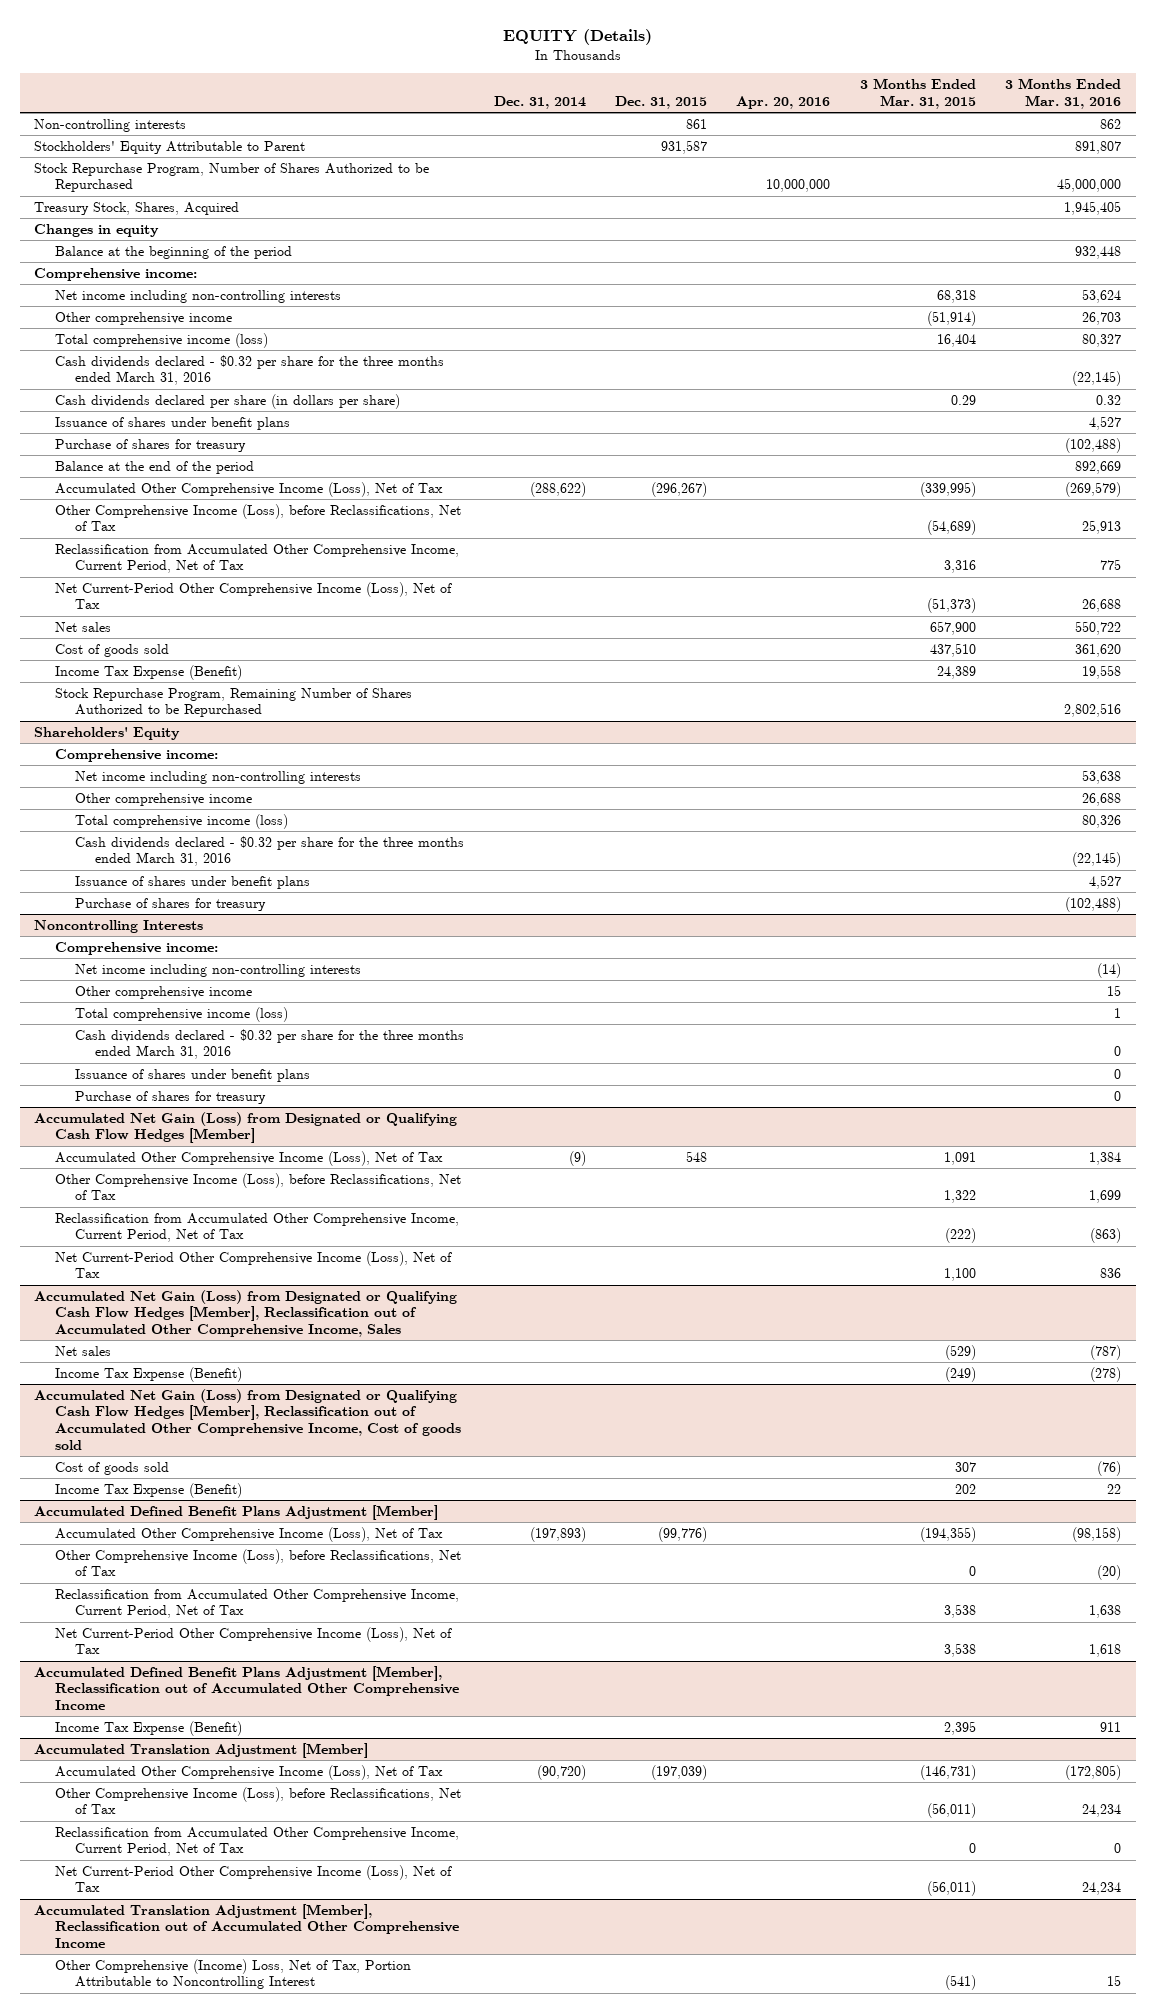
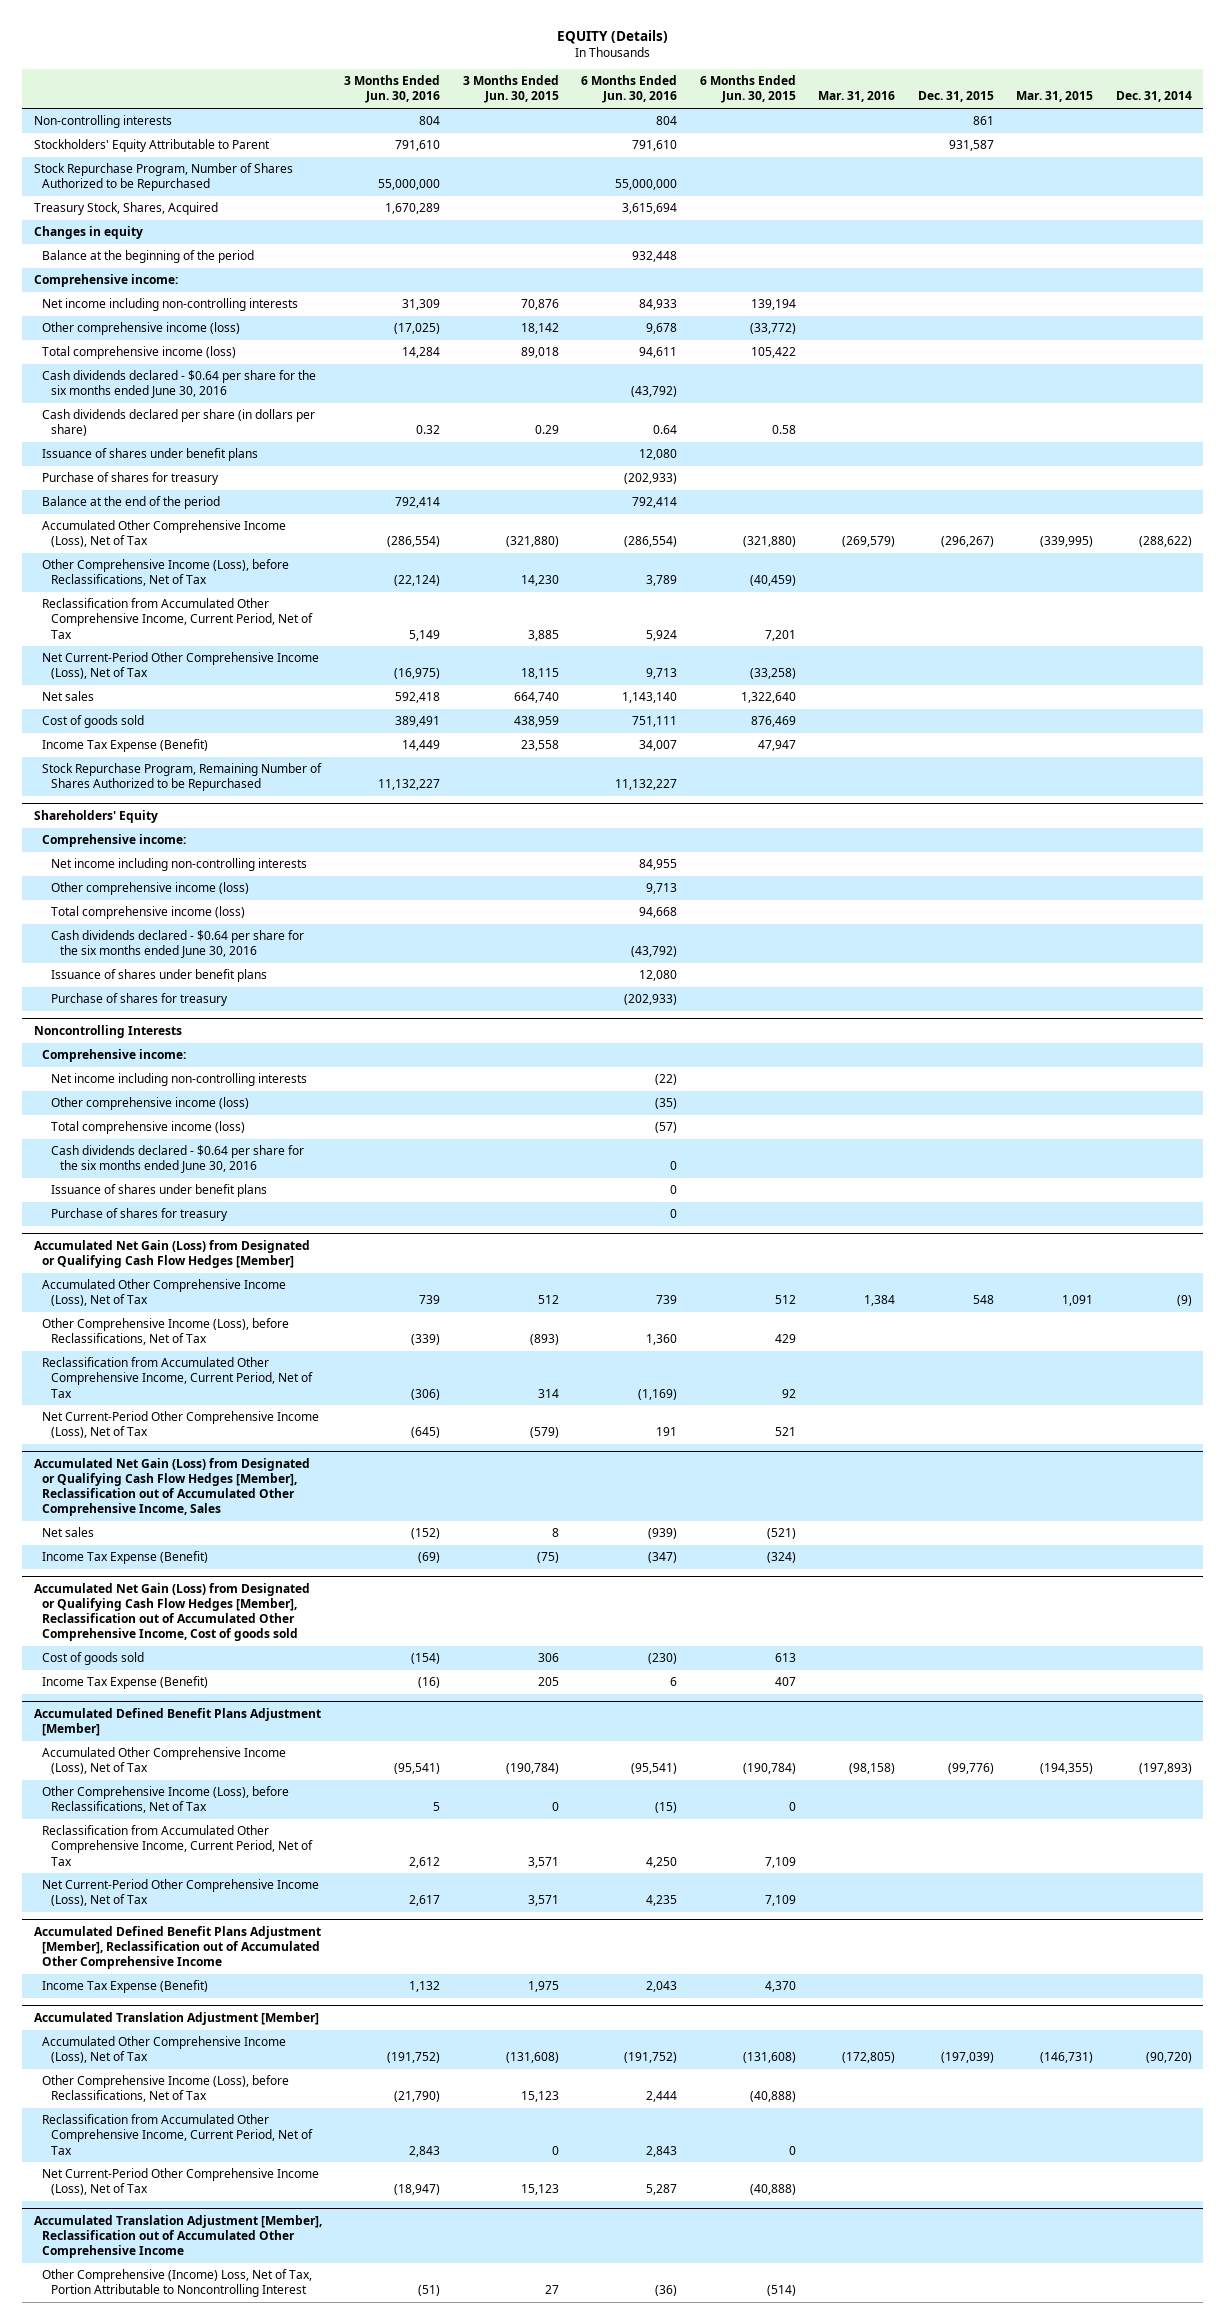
[736,95,831,109] Apr. 20, 2016 -> none
[859,78,976,109] 3 Months Ended Mar. 31, 2015 -> none
[1005,78,1122,109] 3 Months Ended Mar. 31, 2016 -> none
none -> [344,75,441,104] 3 Months Ended Jun. 30, 2016
none -> [462,75,559,104] 3 Months Ended Jun. 30, 2015
none -> [581,75,678,104] 6 Months Ended Jun. 30, 2016
none -> [699,75,796,104] 6 Months Ended Jun. 30, 2015
none -> [818,91,896,103] Mar. 31, 2016
none -> [1016,91,1094,103] Mar. 31, 2015
[54,311,232,325] Other comprehensive income -> [42,322,241,336] Other comprehensive income (loss)
[54,354,444,386] Cash dividends declared - $0.32 per share for the three months ended March 31, 2016 -> [42,370,317,399] Cash dividends declared - $0.64 per share for the six months ended June 30, 2016
[75,792,253,806] Other comprehensive income -> [51,882,250,896] Other comprehensive income (loss)
[75,835,465,867] Cash dividends declared - $0.32 per share for the three months ended March 31, 2016 -> [51,930,305,959] Cash dividends declared - $0.64 per share for the six months ended June 30, 2016
[75,985,253,999] Other comprehensive income -> [51,1097,250,1111] Other comprehensive income (loss)
[75,1028,465,1060] Cash dividends declared - $0.32 per share for the three months ended March 31, 2016 -> [51,1145,305,1174] Cash dividends declared - $0.64 per share for the six months ended June 30, 2016

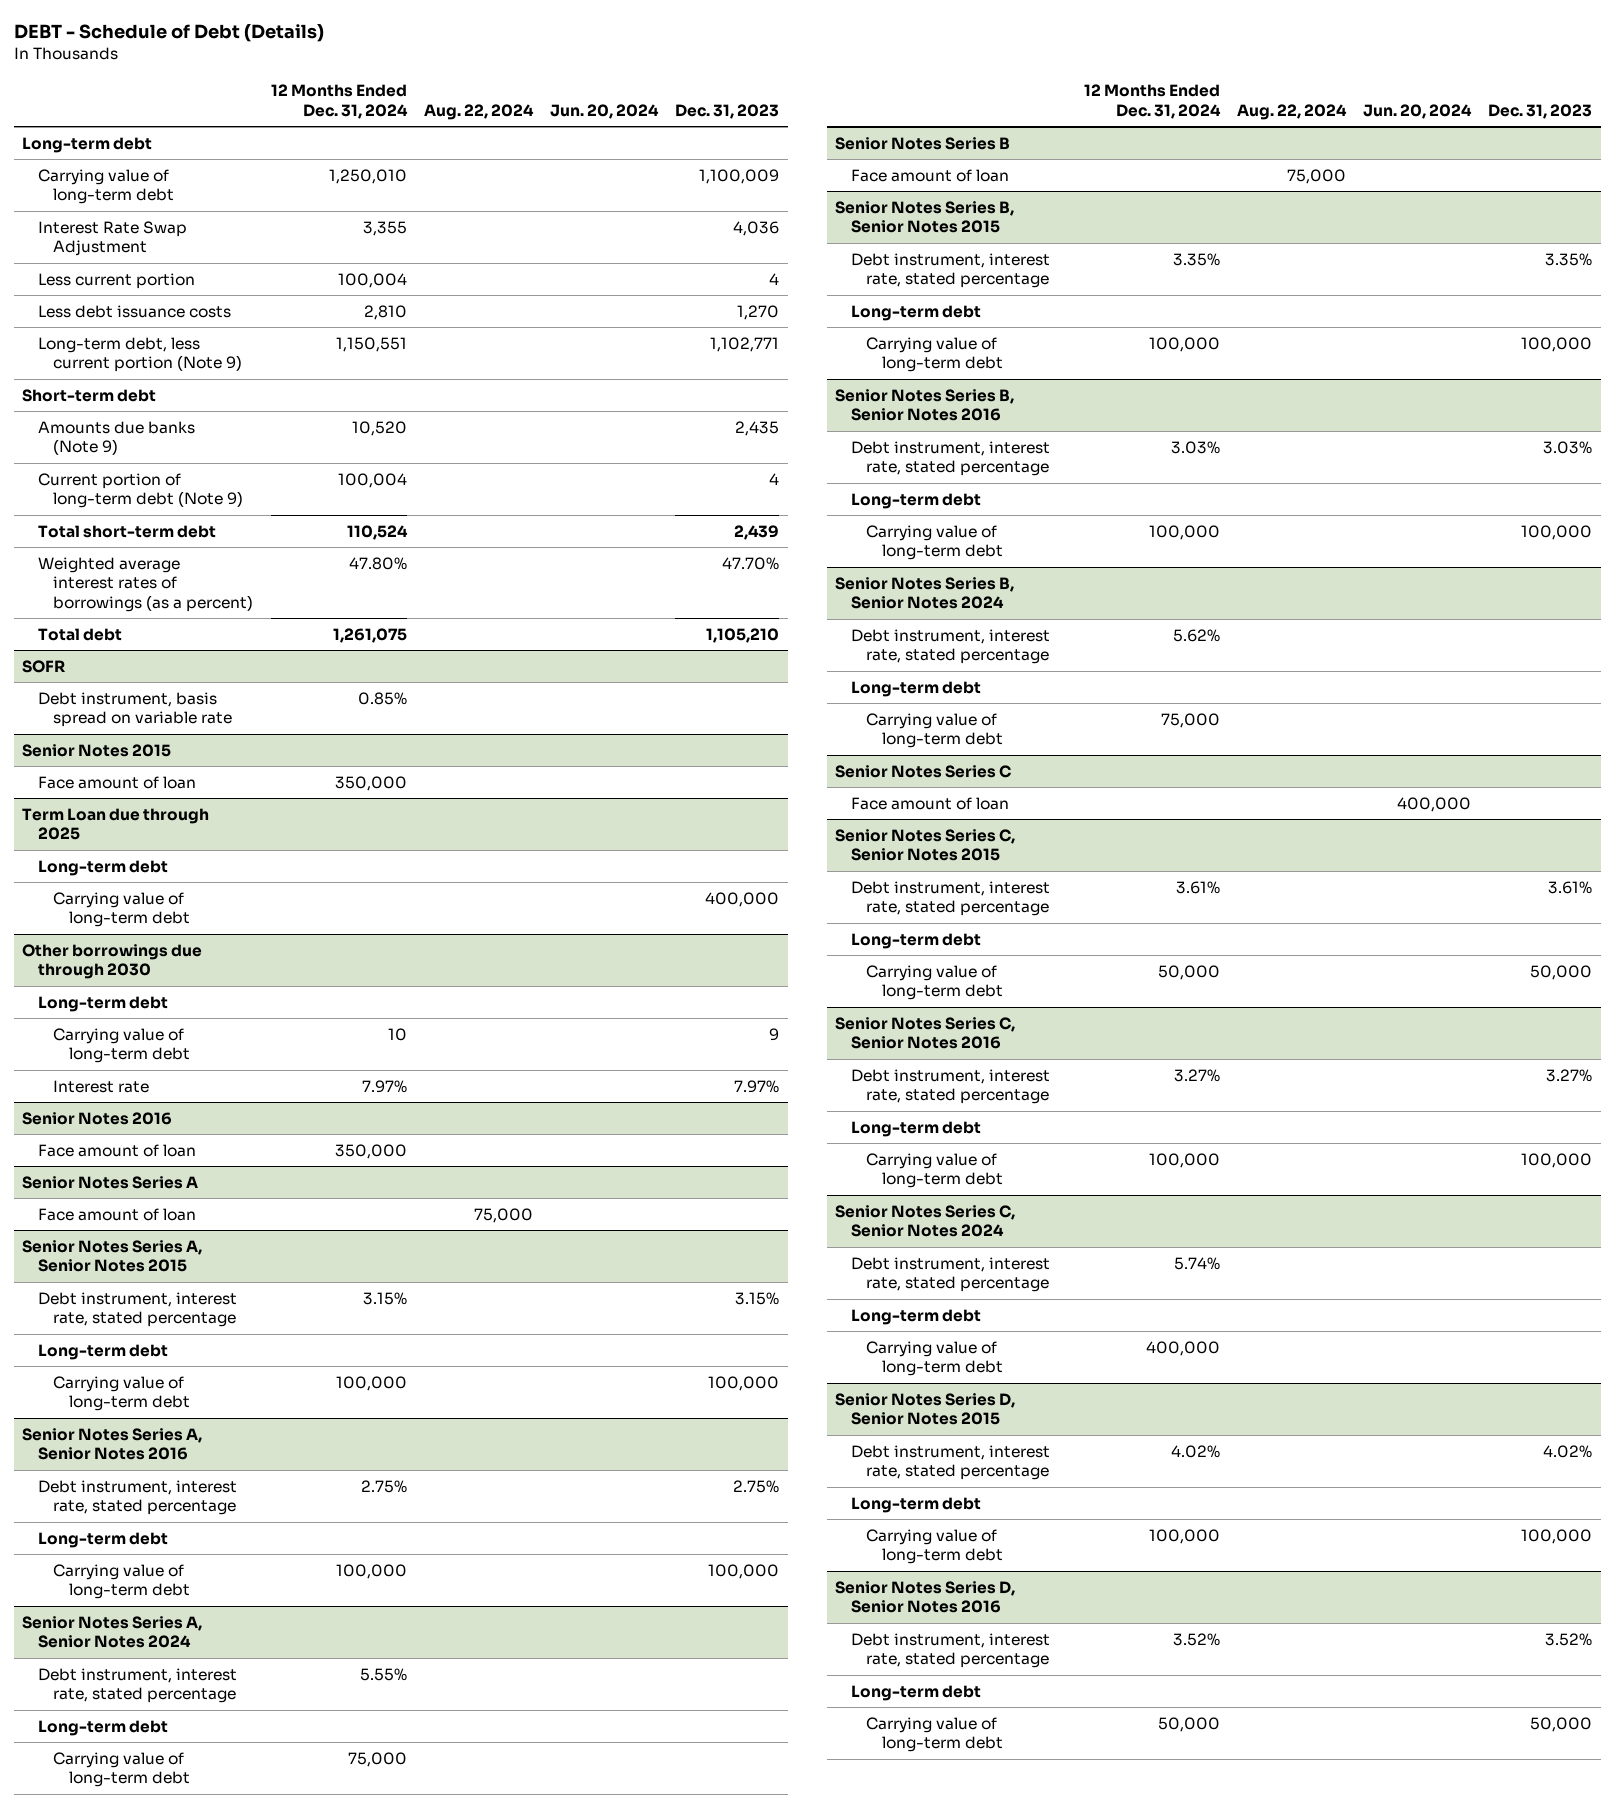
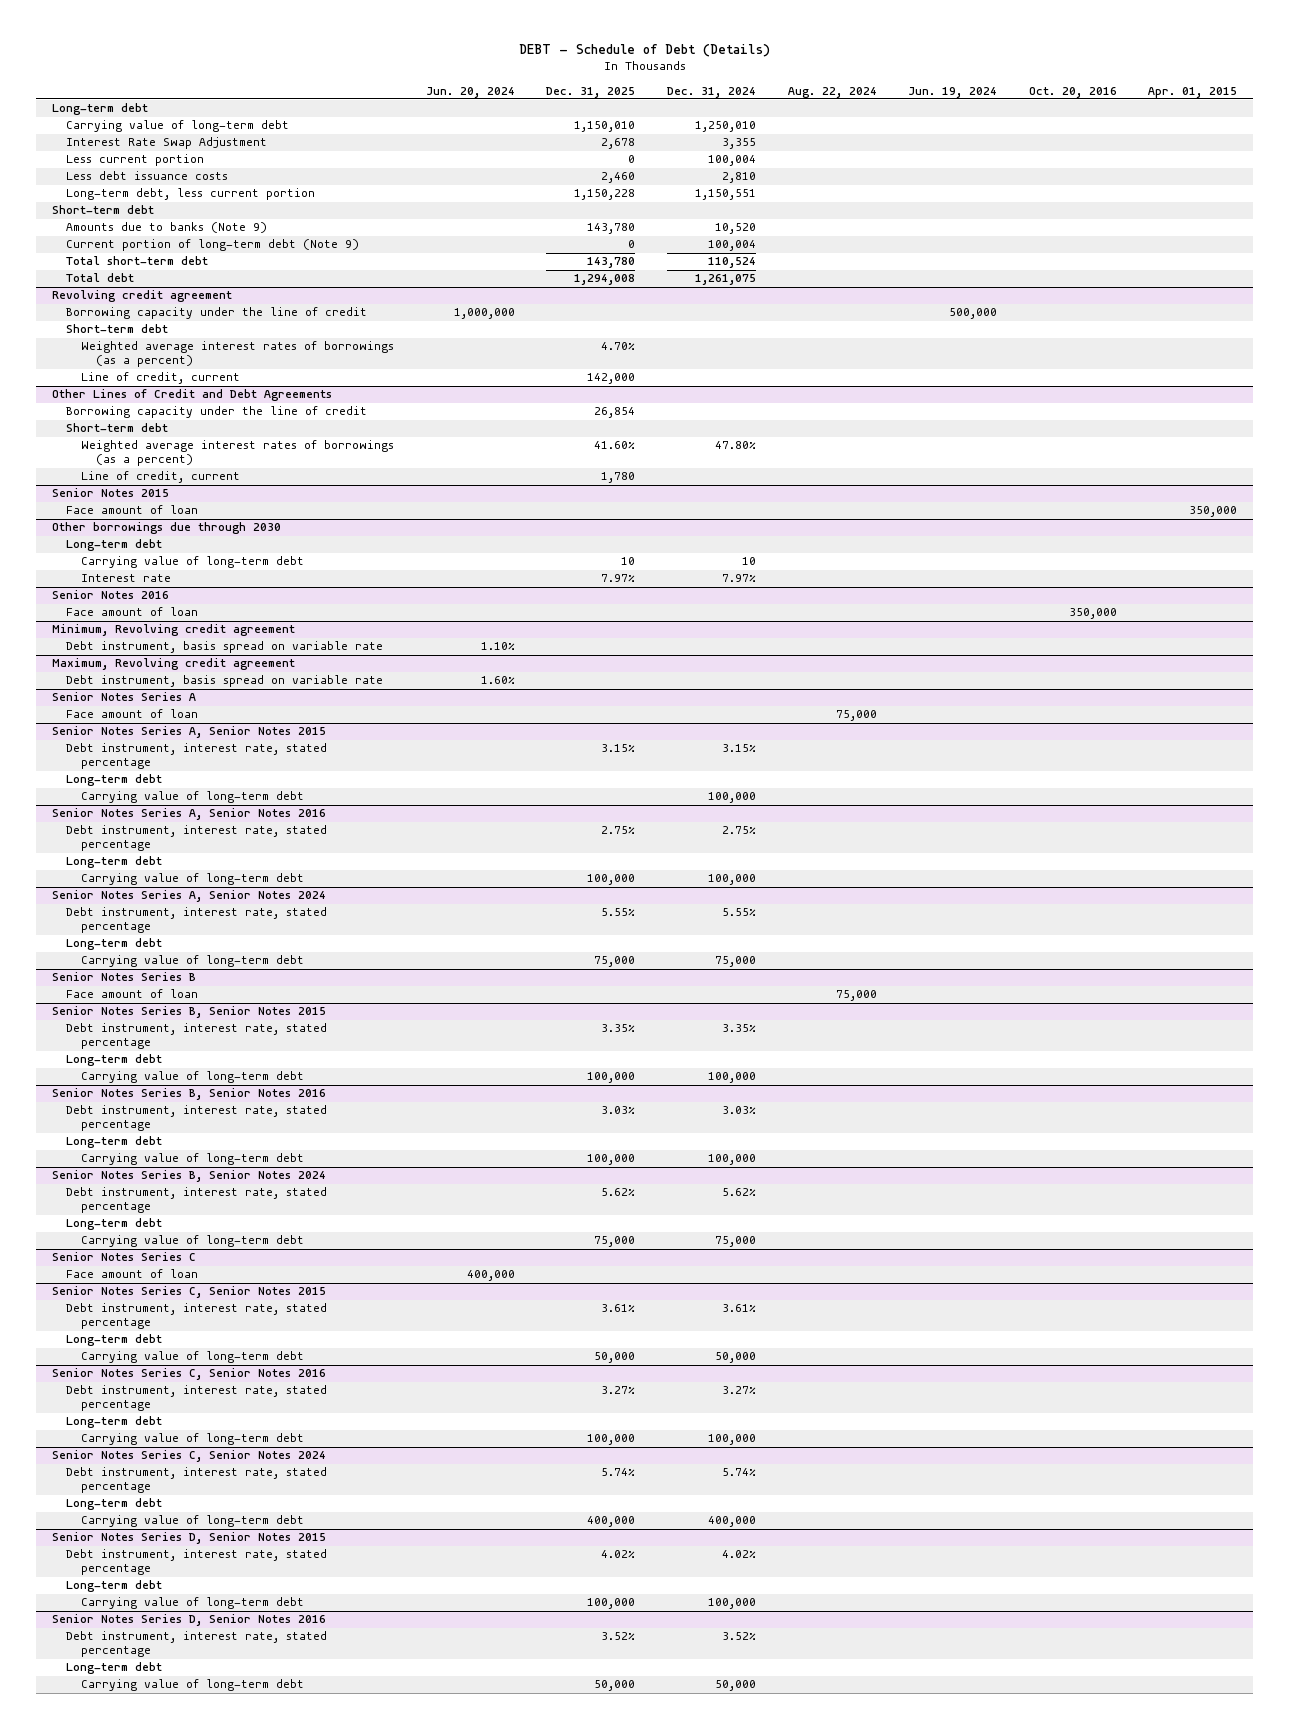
[270,84,408,120] 12 Months Ended Dec. 31, 2024 -> none
[675,104,780,120] Dec. 31, 2023 -> none
none -> [546,86,636,98] Dec. 31, 2025
none -> [666,86,756,98] Dec. 31, 2024
none -> [908,86,998,98] Jun. 19, 2024
none -> [1028,86,1117,98] Oct. 20, 2016
none -> [1148,86,1238,98] Apr. 01, 2015
[37,336,243,373] Long-term debt, less current portion (Note 9) -> [66,188,316,201] Long-term debt, less current portion
[37,420,195,456] Amounts due banks (Note 9) -> [66,222,268,234] Amounts due to banks (Note 9)
[37,556,254,613] Weighted average interest rates of borrowings (as a percent) -> none
[22,659,67,673] SOFR -> none
[37,691,233,728] Debt instrument, basis spread on variable rate -> none
none -> [51,290,232,303] Revolving credit agreement
none -> [66,307,368,320] Borrowing capacity under the line of credit
none -> [66,324,169,334] Short-term debt
none -> [81,341,395,368] Weighted average interest rates of borrowings (as a percent)
none -> [81,372,241,385] Line of credit, current
none -> [51,389,332,402] Other Lines of Credit and Debt Agreements
none -> [66,406,368,419] Borrowing capacity under the line of credit
none -> [66,423,169,433] Short-term debt
none -> [81,440,395,467] Weighted average interest rates of borrowings (as a percent)
none -> [81,471,241,484] Line of credit, current
[22,807,210,841] Term Loan due through 2025 -> none
[37,859,168,876] Long-term debt -> none
[53,891,190,928] Carrying value of long-term debt -> none
none -> [51,624,295,637] Minimum, Revolving credit agreement
none -> [66,641,384,654] Debt instrument, basis spread on variable rate
none -> [51,658,295,671] Maximum, Revolving credit agreement
none -> [66,675,384,688] Debt instrument, basis spread on variable rate

